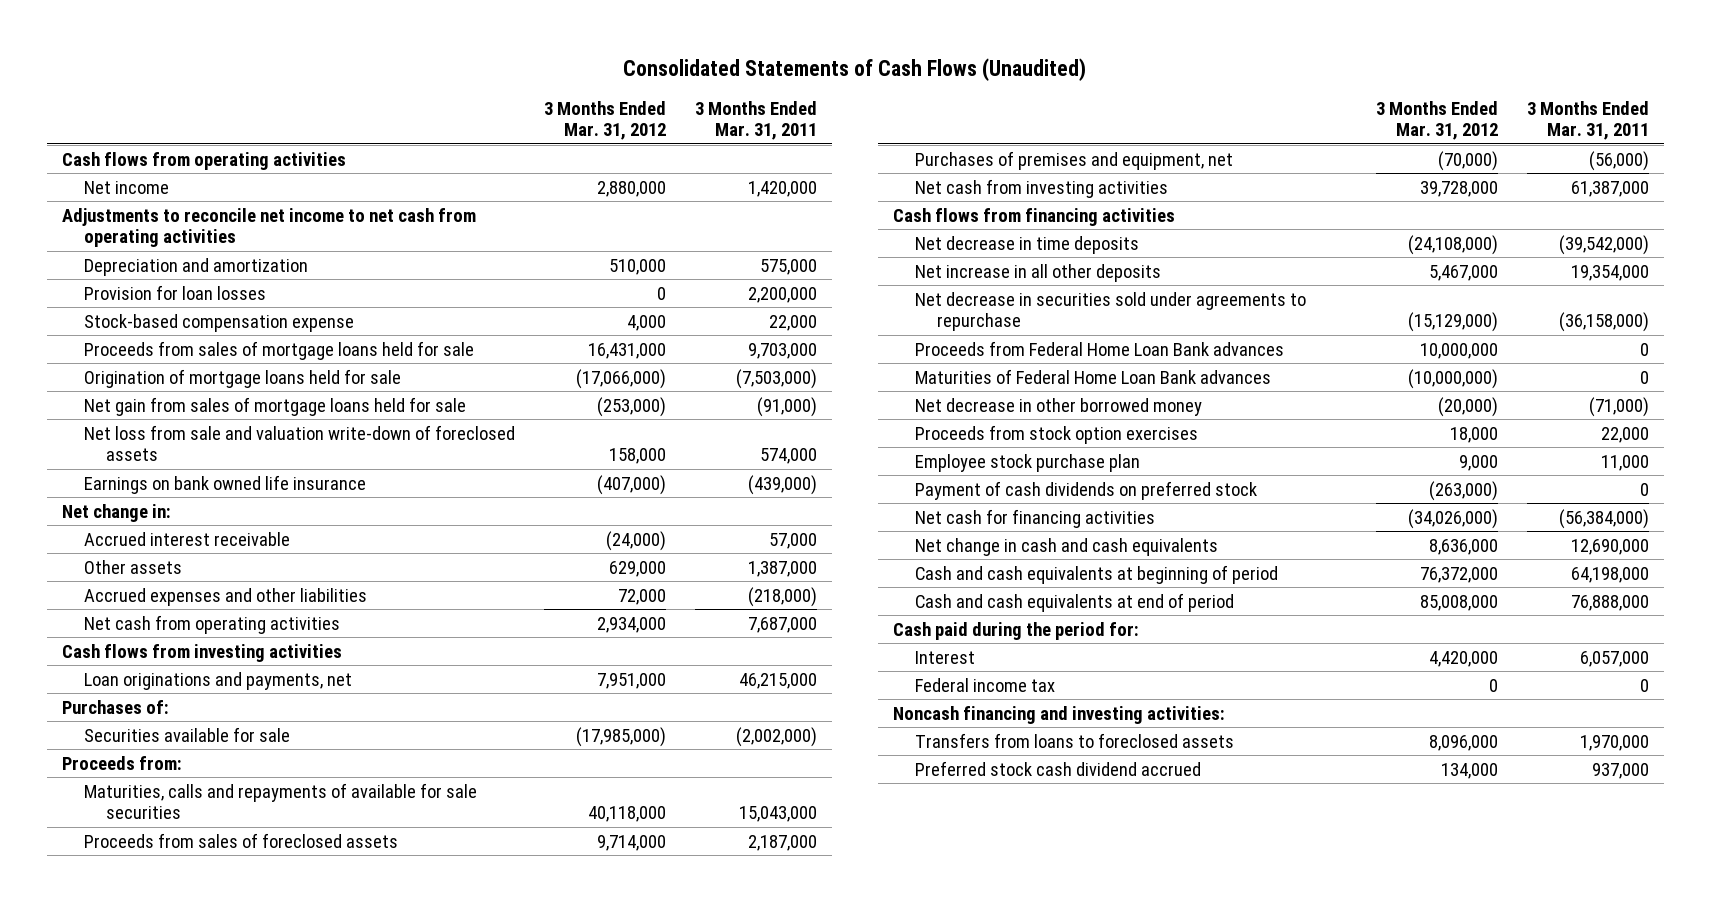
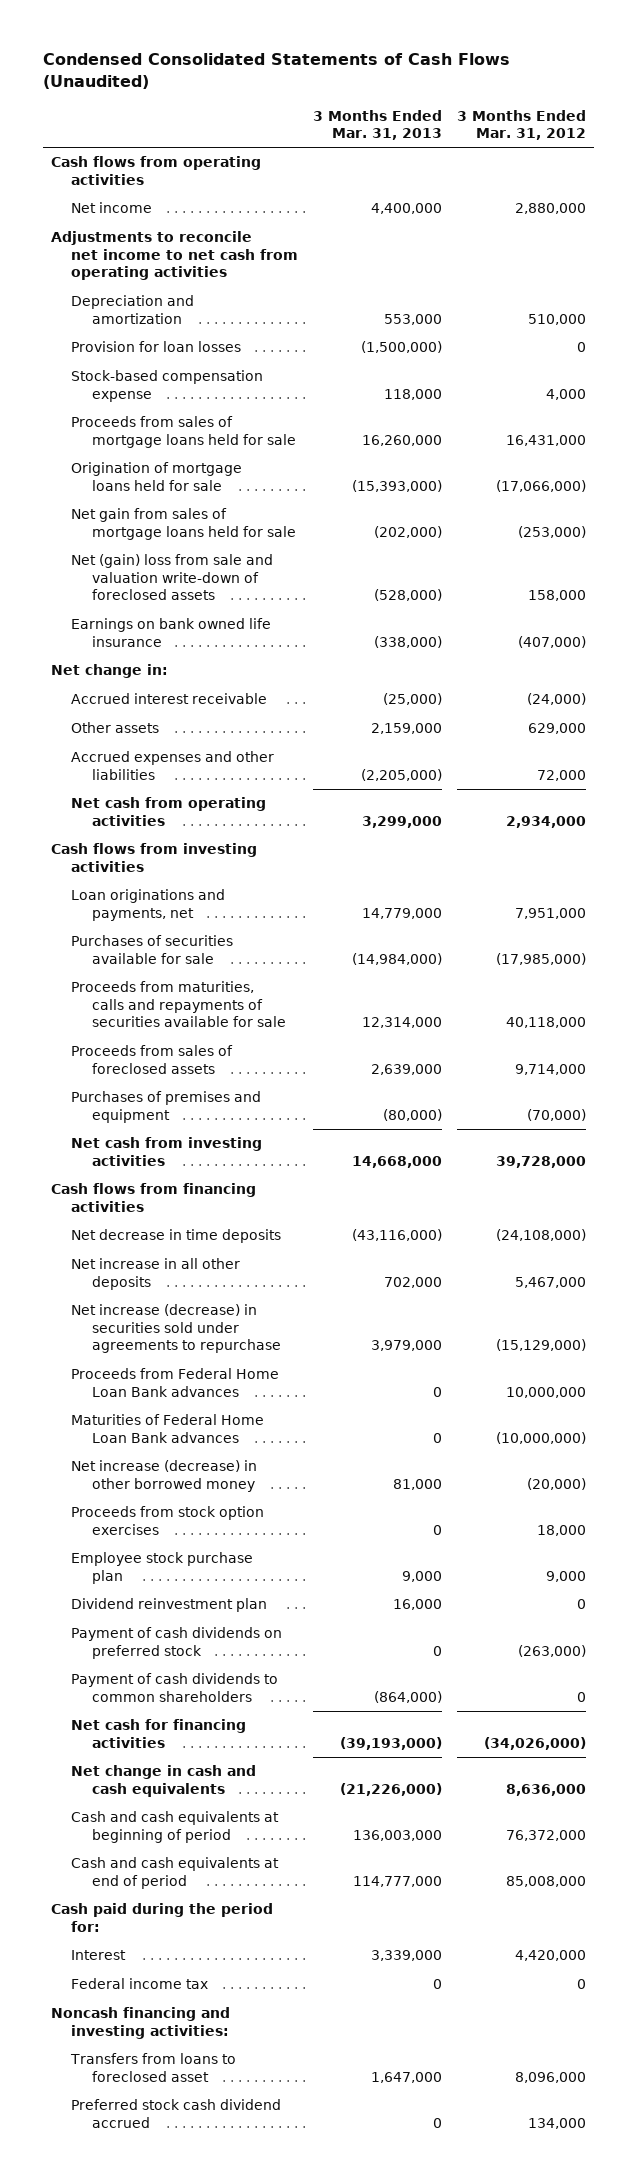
[623,57,1087,81] Consolidated Statements of Cash Flows (Unaudited) -> [43,53,511,90] Condensed Consolidated Statements of Cash Flows (Unaudited)
[695,100,818,141] 3 Months Ended Mar. 31, 2011 -> none
none -> [313,109,443,141] 3 Months Ended Mar. 31, 2013
[83,424,515,462] Net loss from sale and valuation write-down of foreclosed assets -> [71,554,274,601] Net (gain) loss from sale and valuation write-down of foreclosed assets
[61,699,169,714] Purchases of: -> none
[61,755,182,770] Proceeds from: -> none
[83,726,290,742] Securities available for sale -> [71,935,234,964] Purchases of securities available for sale
[83,782,477,820] Maturities, calls and repayments of available for sale securities -> [71,981,286,1028] Proceeds from maturities, calls and repayments of securities available for sale
[915,150,1234,170] Purchases of premises and equipment, net -> [71,1091,262,1123] Purchases of premises and equipment
[915,291,1307,332] Net decrease in securities sold under agreements to repurchase -> [71,1304,281,1354] Net increase (decrease) in securities sold under agreements to repurchase
[915,397,1203,416] Net decrease in other borrowed money -> [71,1460,258,1492] Net increase (decrease) in other borrowed money
none -> [71,1598,268,1613] Dividend reinvestment plan
none -> [71,1673,279,1702] Payment of cash dividends to common shareholders
[915,732,1235,748] Transfers from loans to foreclosed assets -> [70,2053,237,2082] Transfers from loans to foreclosed asset

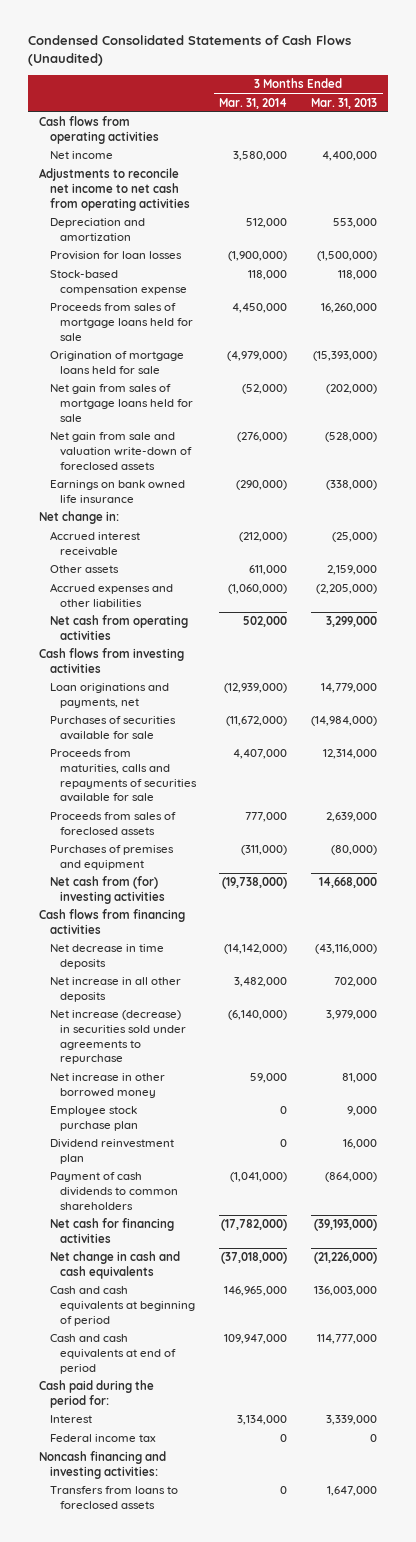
[457,109,587,141] 3 Months Ended Mar. 31, 2012 -> none
none -> [219,97,288,109] Mar. 31, 2014
[71,554,274,601] Net (gain) loss from sale and valuation write-down of foreclosed assets -> [49,432,193,470] Net gain from sale and valuation write-down of foreclosed assets
[71,1137,263,1166] Net cash from investing activities -> [49,876,166,905] Net cash from (for) investing activities
[71,1368,280,1397] Proceeds from Federal Home Loan Bank advances -> none
[71,1414,265,1443] Maturities of Federal Home Loan Bank advances -> none
[71,1506,265,1535] Proceeds from stock option exercises -> none
[71,1460,258,1492] Net increase (decrease) in other borrowed money -> [49,1073,165,1099] Net increase in other borrowed money
[71,1627,283,1659] Payment of cash dividends on preferred stock -> none
[71,2099,282,2128] Preferred stock cash dividend accrued -> none
[70,2053,237,2082] Transfers from loans to foreclosed asset -> [49,1486,178,1510] Transfers from loans to foreclosed assets

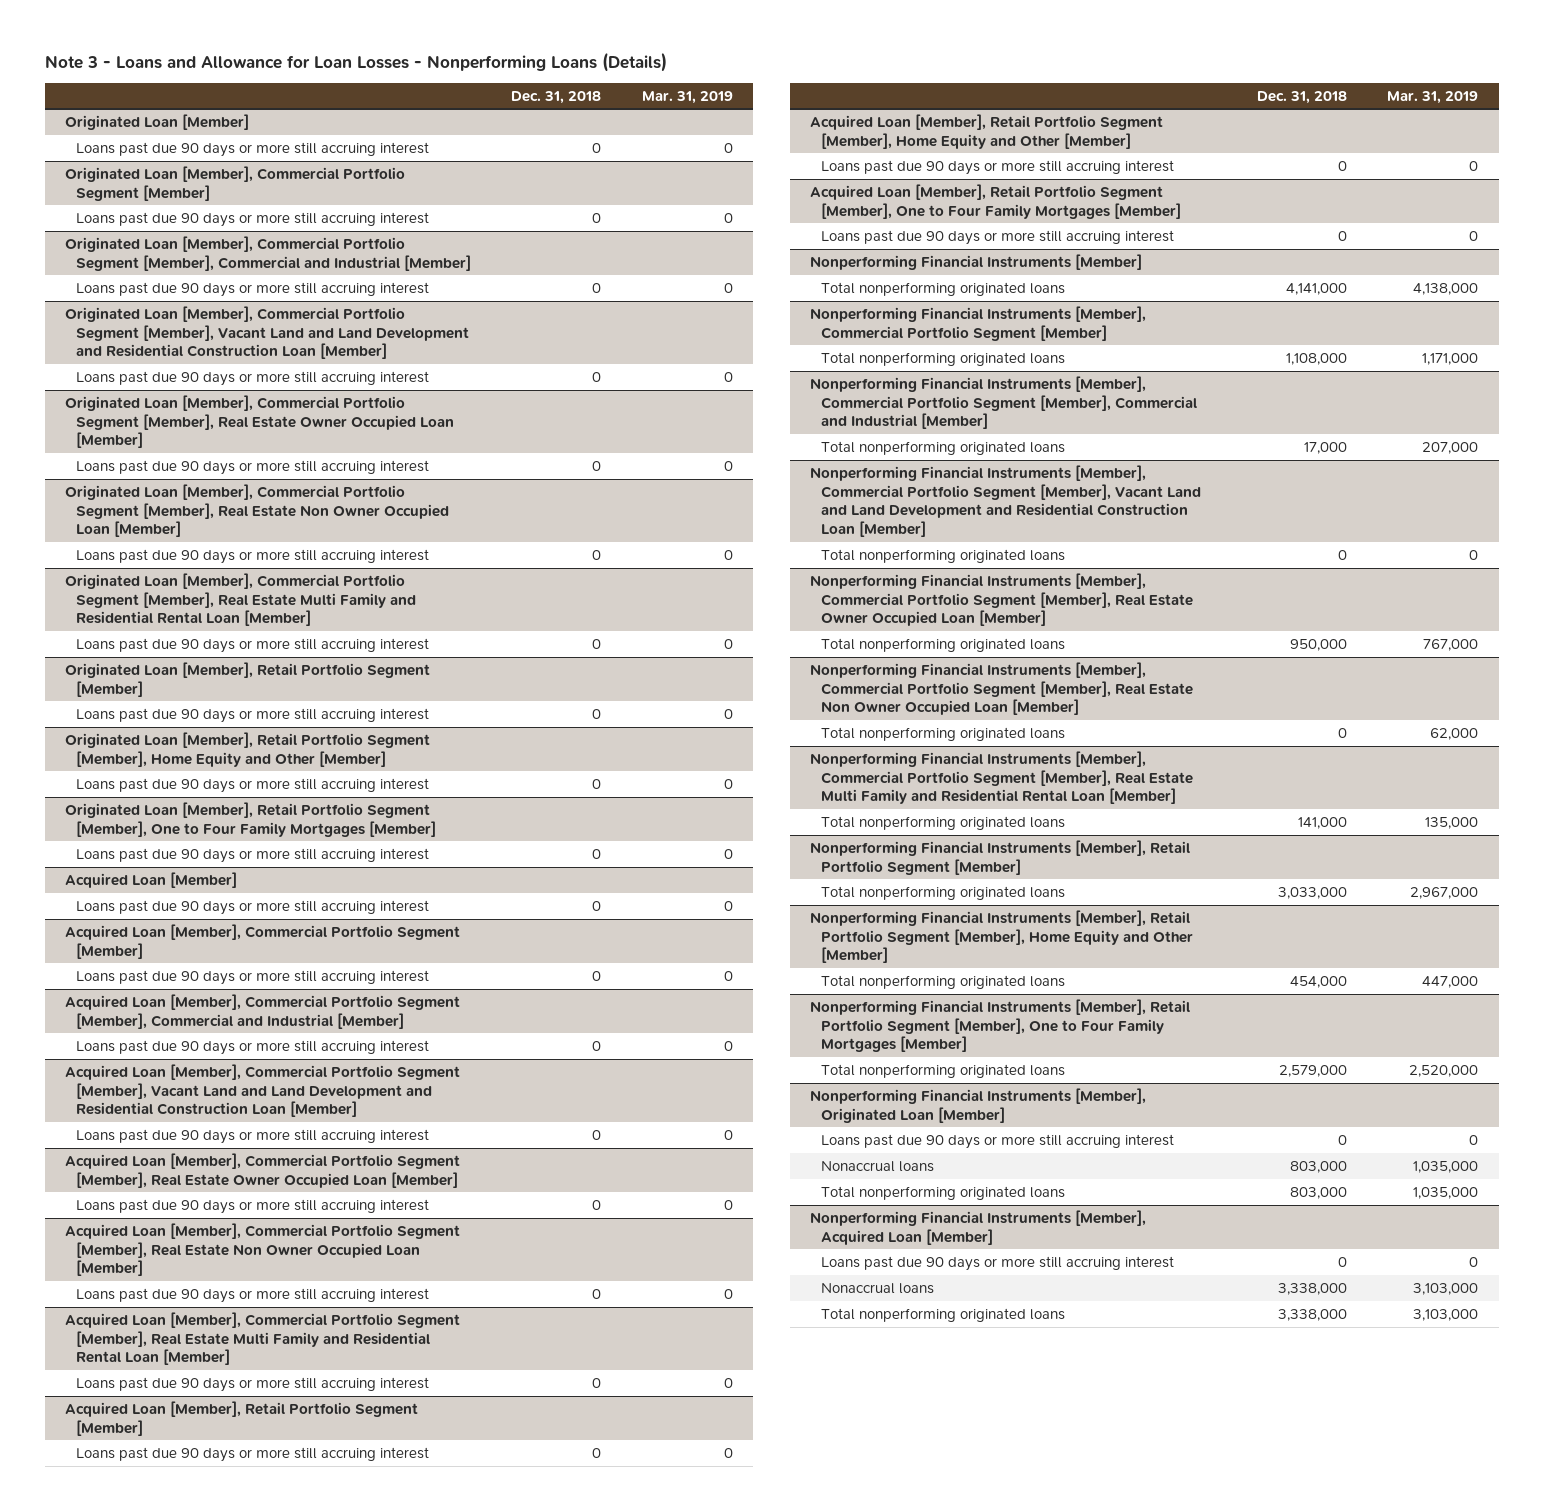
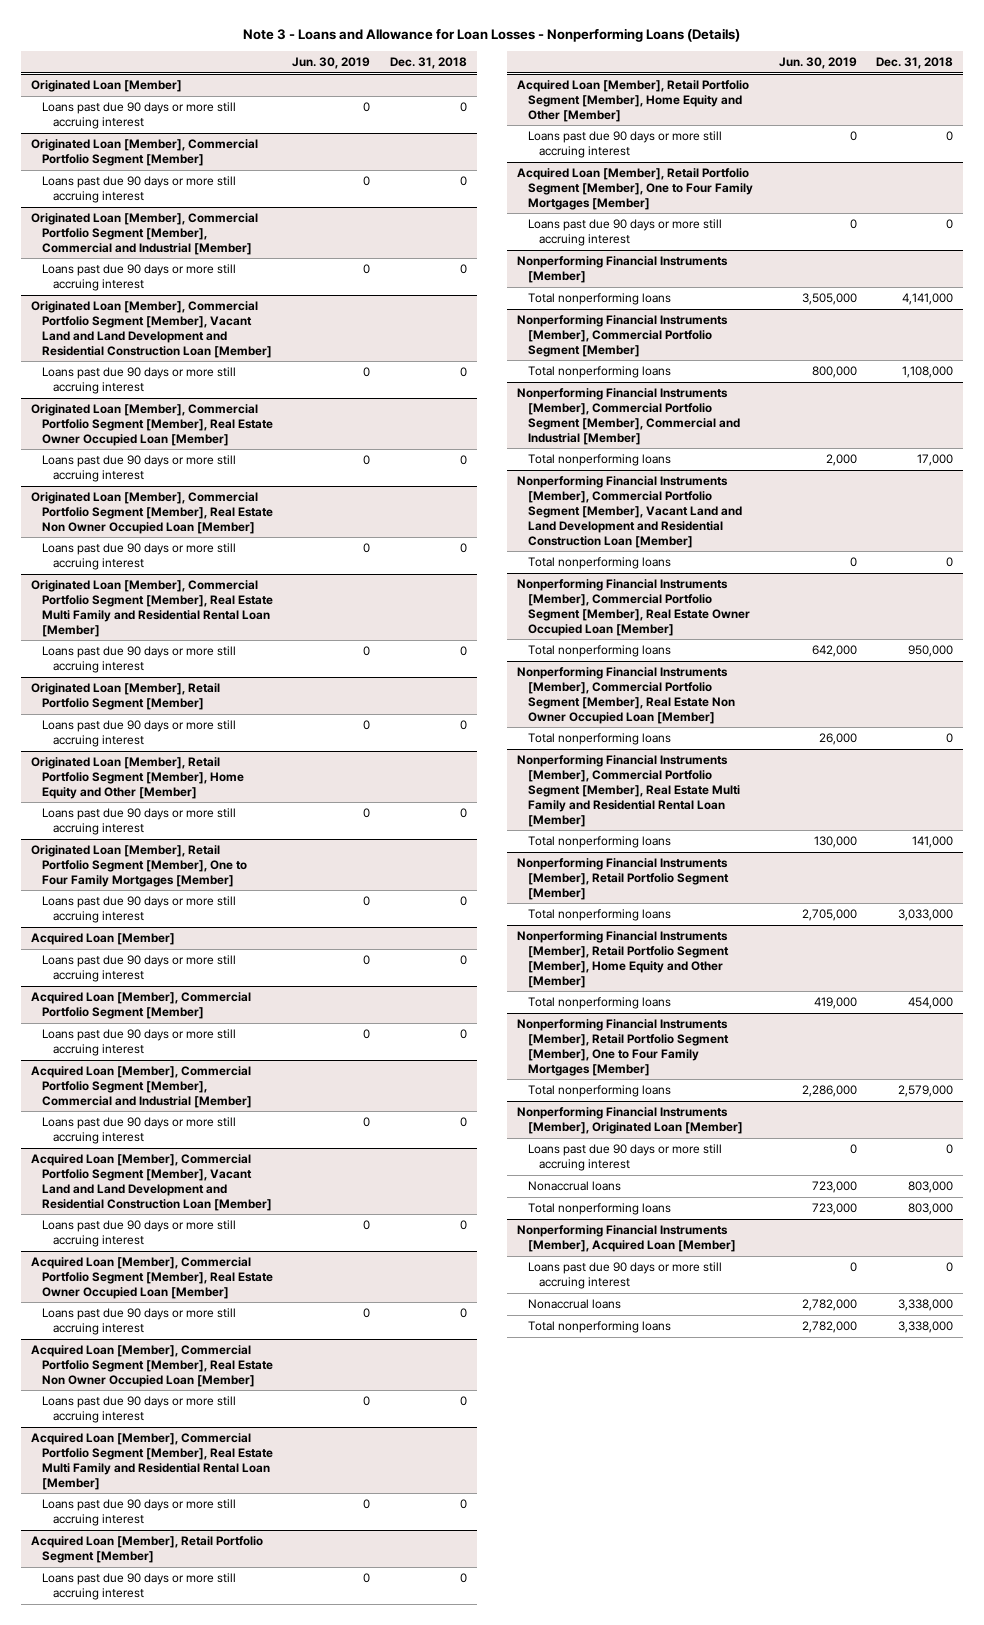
[641,90,733,104] Mar. 31, 2019 -> none
none -> [292,57,371,70] Jun. 30, 2019
[821,281,1066,296] Total nonperforming originated loans -> [527,293,671,306] Total nonperforming loans
[821,351,1066,366] Total nonperforming originated loans -> [527,366,671,379] Total nonperforming loans
[821,440,1066,455] Total nonperforming originated loans -> [527,454,671,467] Total nonperforming loans
[821,548,1066,563] Total nonperforming originated loans -> [527,557,671,570] Total nonperforming loans
[821,637,1066,652] Total nonperforming originated loans -> [527,645,671,658] Total nonperforming loans
[821,726,1066,741] Total nonperforming originated loans -> [527,733,671,746] Total nonperforming loans
[821,815,1066,830] Total nonperforming originated loans -> [527,836,671,849] Total nonperforming loans
[821,885,1066,900] Total nonperforming originated loans -> [527,909,671,922] Total nonperforming loans
[821,974,1066,989] Total nonperforming originated loans -> [527,997,671,1010] Total nonperforming loans
[821,1063,1066,1078] Total nonperforming originated loans -> [527,1085,671,1098] Total nonperforming loans
[821,1185,1066,1200] Total nonperforming originated loans -> [527,1203,671,1216] Total nonperforming loans
[821,1307,1066,1322] Total nonperforming originated loans -> [527,1321,671,1334] Total nonperforming loans

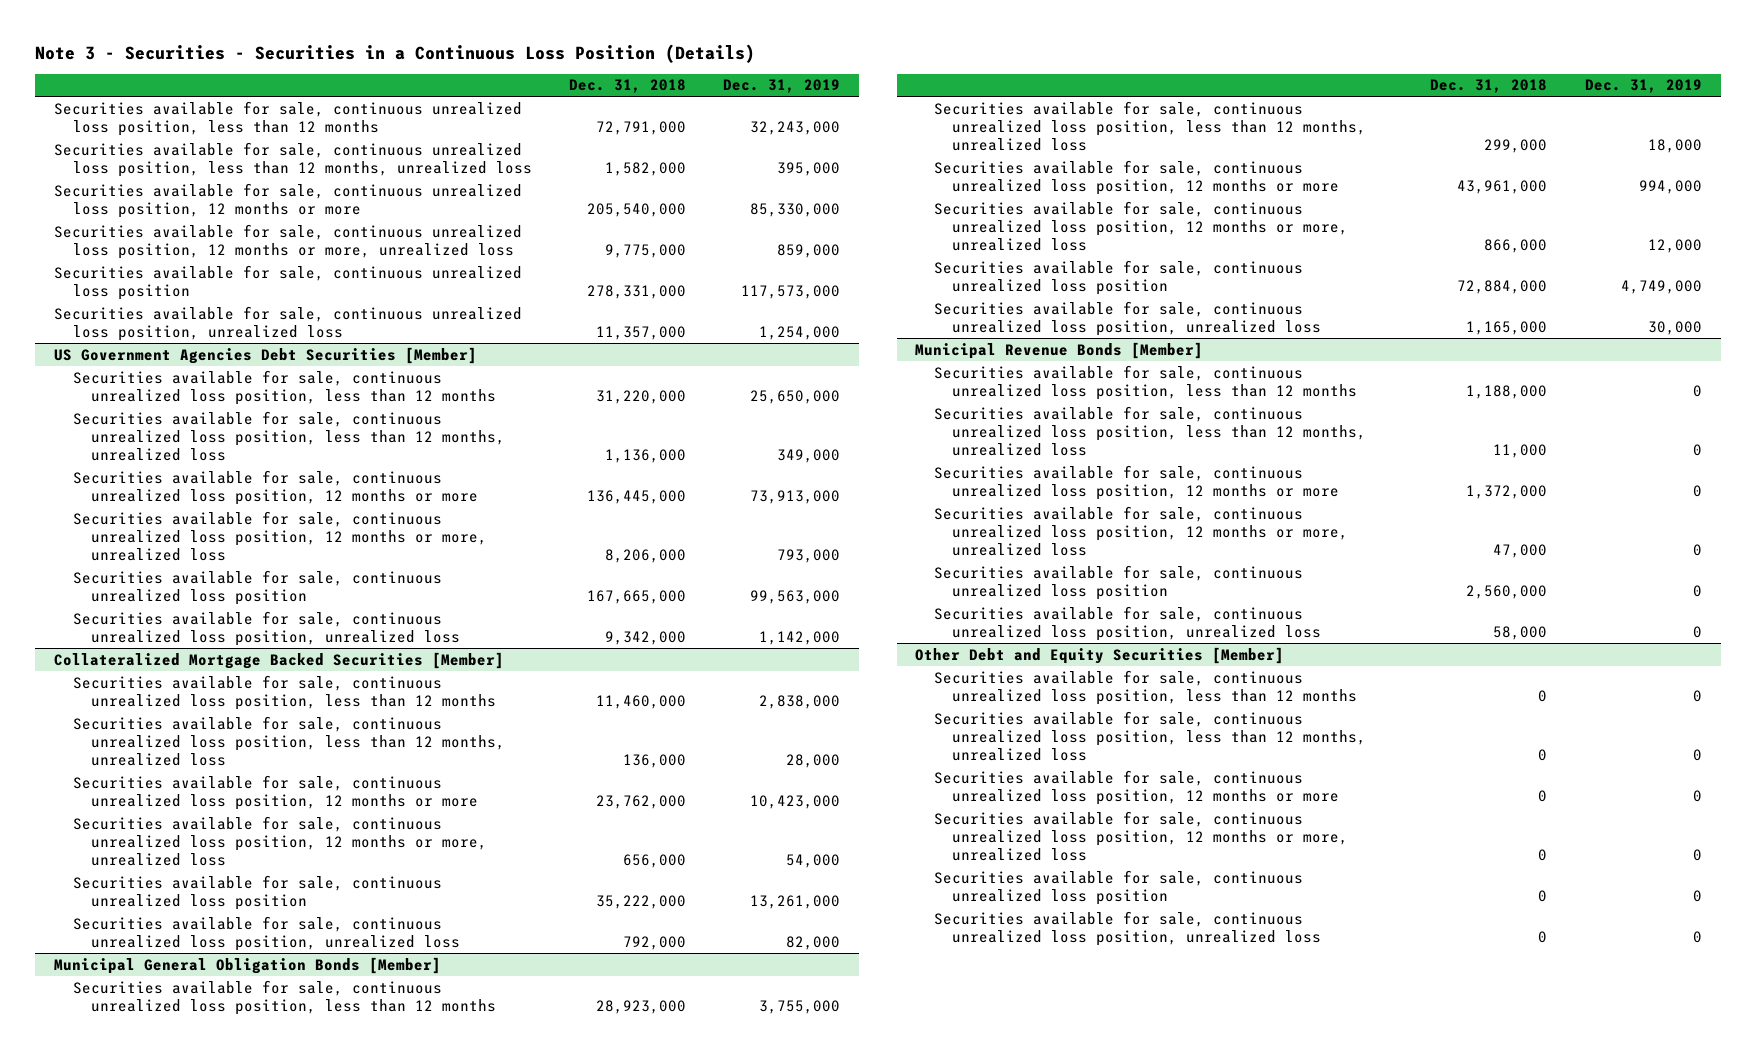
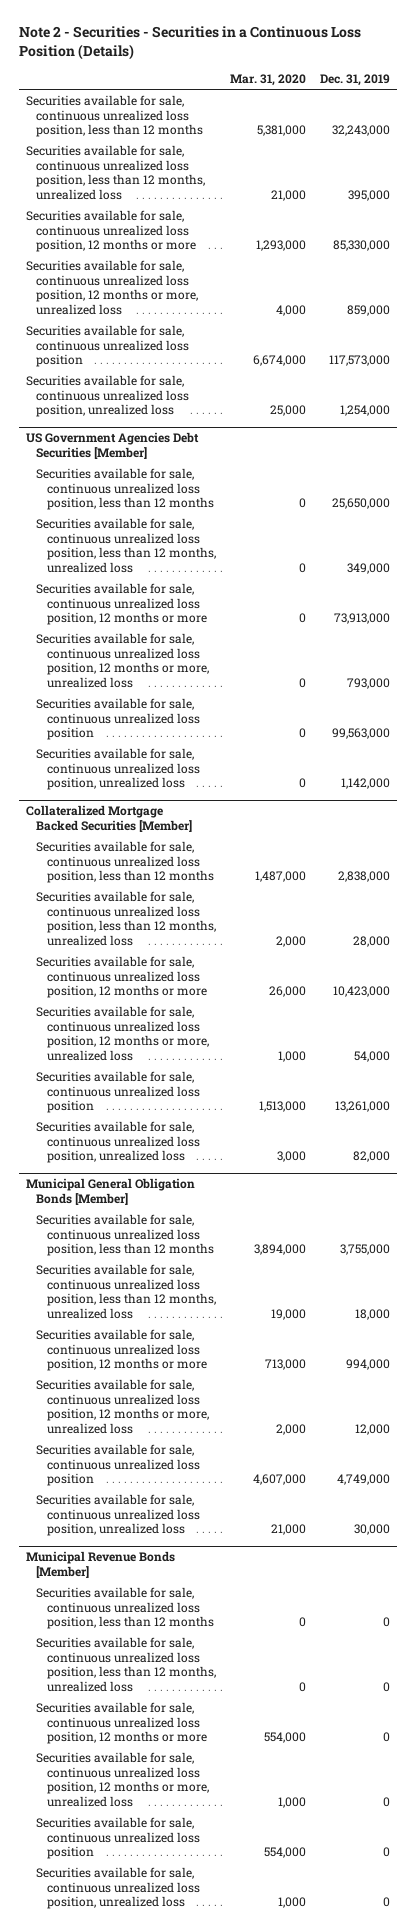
[35,43,756,63] Note 3 - Securities - Securities in a Continuous Loss Position (Details) -> [18,26,361,61] Note 2 - Securities - Securities in a Continuous Loss Position (Details)
[569,79,687,94] Dec. 31, 2018 -> none
none -> [229,74,306,87] Mar. 31, 2020
[915,646,1285,664] Other Debt and Equity Securities [Member] -> none
[933,669,1358,705] Securities available for sale, continuous unrealized loss position, less than 12 months -> none
[933,710,1367,762] Securities available for sale, continuous unrealized loss position, less than 12 months, unrealized loss -> none
[933,769,1340,805] Securities available for sale, continuous unrealized loss position, 12 months or more -> none
[933,810,1349,862] Securities available for sale, continuous unrealized loss position, 12 months or more, unrealized loss -> none
[933,869,1303,905] Securities available for sale, continuous unrealized loss position -> none
[933,910,1322,946] Securities available for sale, continuous unrealized loss position, unrealized loss -> none

